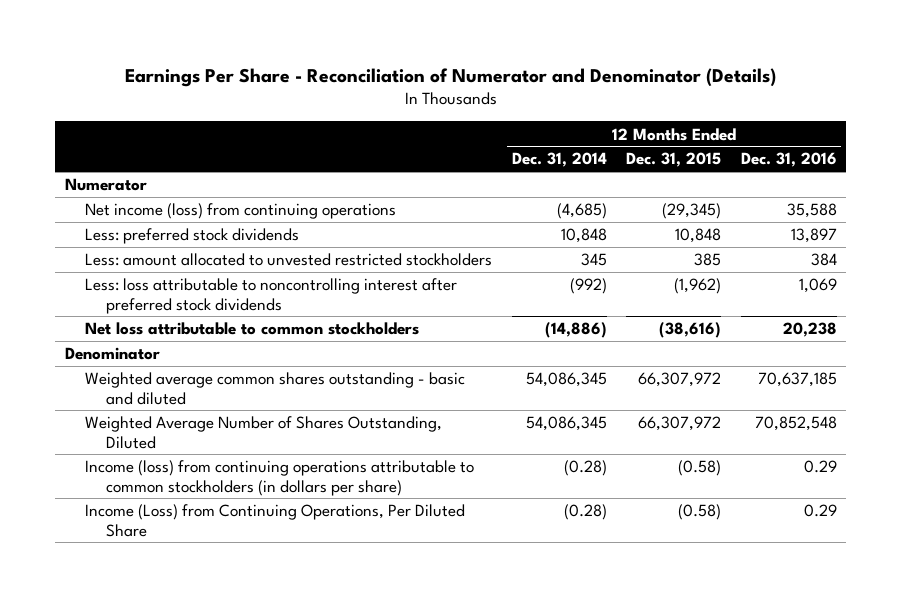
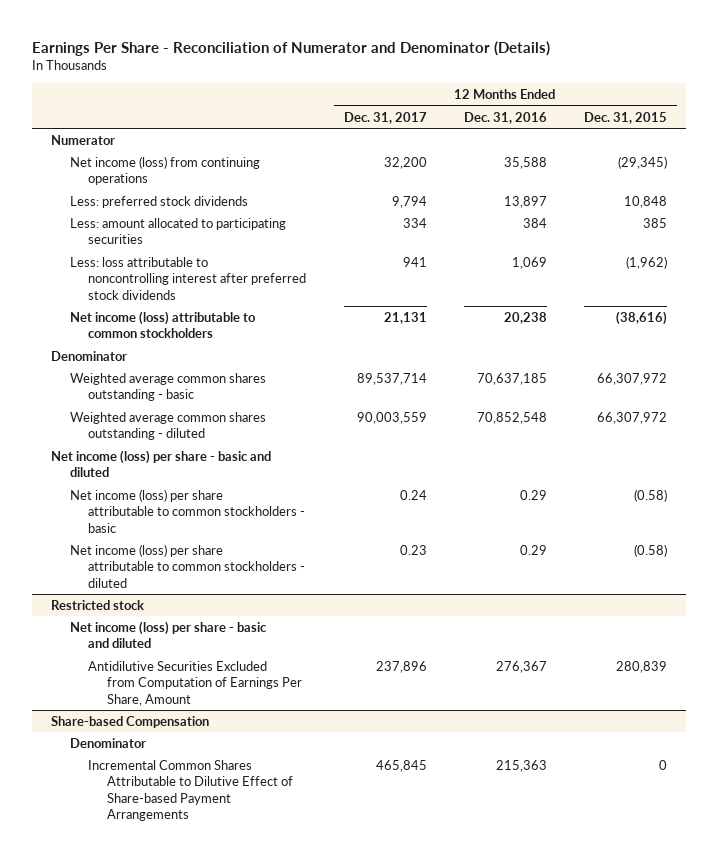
[511,152,607,168] Dec. 31, 2014 -> none
none -> [343,111,427,124] Dec. 31, 2017
[85,253,493,267] Less: amount allocated to unvested restricted stockholders -> [69,217,286,245] Less: amount allocated to participating securities
[85,322,420,336] Net loss attributable to common stockholders -> [69,310,256,339] Net income (loss) attributable to common stockholders
[85,372,466,405] Weighted average common shares outstanding - basic and diluted -> [69,372,266,402] Weighted average common shares outstanding - basic
[85,416,443,449] Weighted Average Number of Shares Outstanding, Diluted -> [69,411,266,441] Weighted average common shares outstanding - diluted
none -> [50,449,271,478] Net income (loss) per share - basic and diluted
[85,460,475,496] Income (loss) from continuing operations attributable to common stockholders (in dollars per share) -> [69,488,306,533] Net income (loss) per share attributable to common stockholders - basic
[85,504,466,537] Income (Loss) from Continuing Operations, Per Diluted Share -> [69,543,306,588] Net income (loss) per share attributable to common stockholders - diluted
none -> [50,599,144,610] Restricted stock
none -> [69,620,267,649] Net income (loss) per share - basic and diluted
none -> [88,660,302,706] Antidilutive Securities Excluded from Computation of Earnings Per Share, Amount
none -> [50,715,209,728] Share-based Compensation
none -> [69,737,146,748] Denominator
none -> [88,759,293,822] Incremental Common Shares Attributable to Dilutive Effect of Share-based Payment Arrangements

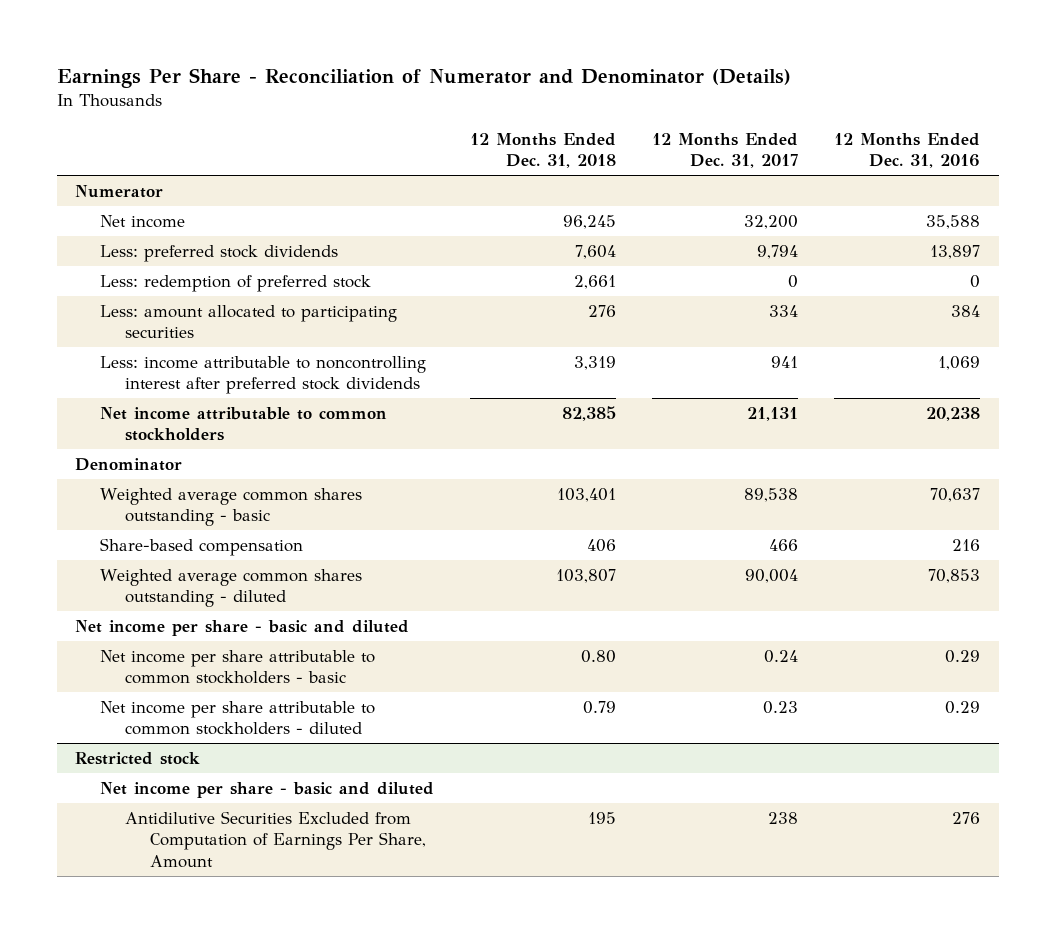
[584,111,668,124] Dec. 31, 2015 -> none
none -> [470,132,617,169] 12 Months Ended Dec. 31, 2018
[69,155,260,186] Net income (loss) from continuing operations -> [99,214,185,228] Net income
none -> [99,274,371,292] Less: redemption of preferred stock
[69,256,307,300] Less: loss attributable to noncontrolling interest after preferred stock dividends -> [99,355,426,395] Less: income attributable to noncontrolling interest after preferred stock dividends
[69,310,256,339] Net income (loss) attributable to common stockholders -> [99,406,387,442] Net income attributable to common stockholders
[356,372,427,385] 89,537,714 -> [744,487,799,502] 89,538
[476,372,547,385] 70,637,185 -> [930,487,981,502] 70,637
none -> [99,537,303,556] Share-based compensation
[356,411,427,424] 90,003,559 -> [745,568,799,583] 90,004
[476,411,547,424] 70,852,548 -> [928,568,981,583] 70,853
[50,449,271,478] Net income (loss) per share - basic and diluted -> [74,619,409,636] Net income per share - basic and diluted
[69,488,306,533] Net income (loss) per share attributable to common stockholders - basic -> [99,649,375,685] Net income per share attributable to common stockholders - basic
[69,543,306,588] Net income (loss) per share attributable to common stockholders - diluted -> [99,700,375,736] Net income per share attributable to common stockholders - diluted
[50,715,209,728] Share-based Compensation -> none
[69,737,146,748] Denominator -> none
[88,759,293,822] Incremental Common Shares Attributable to Dilutive Effect of Share-based Payment Arrangements -> none
[69,620,267,649] Net income (loss) per share - basic and diluted -> [99,781,434,798] Net income per share - basic and diluted
[375,660,427,673] 237,896 -> [768,811,799,824] 238
[495,660,547,673] 276,367 -> [952,811,981,824] 276

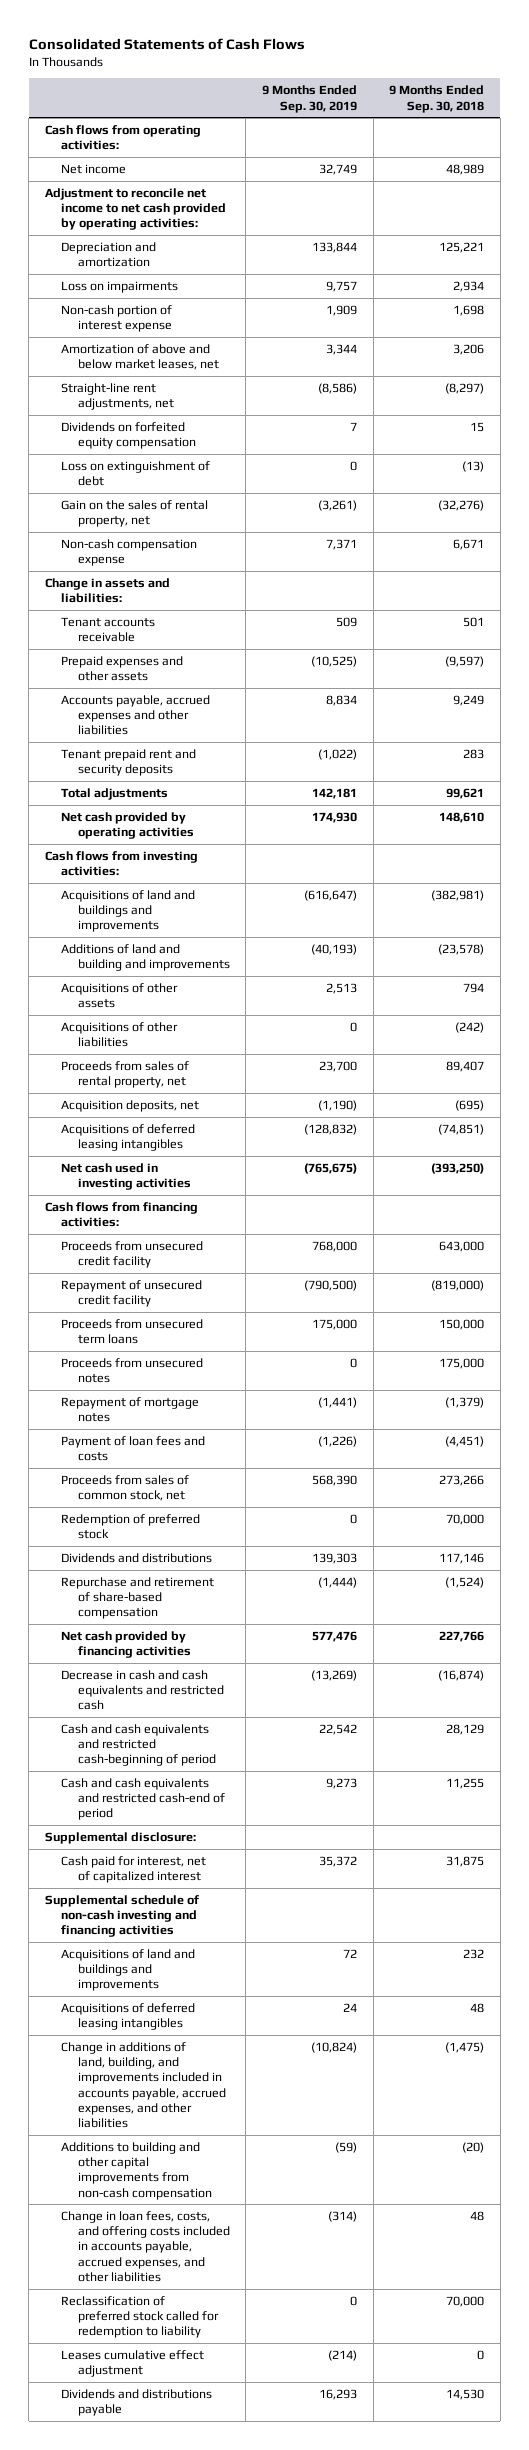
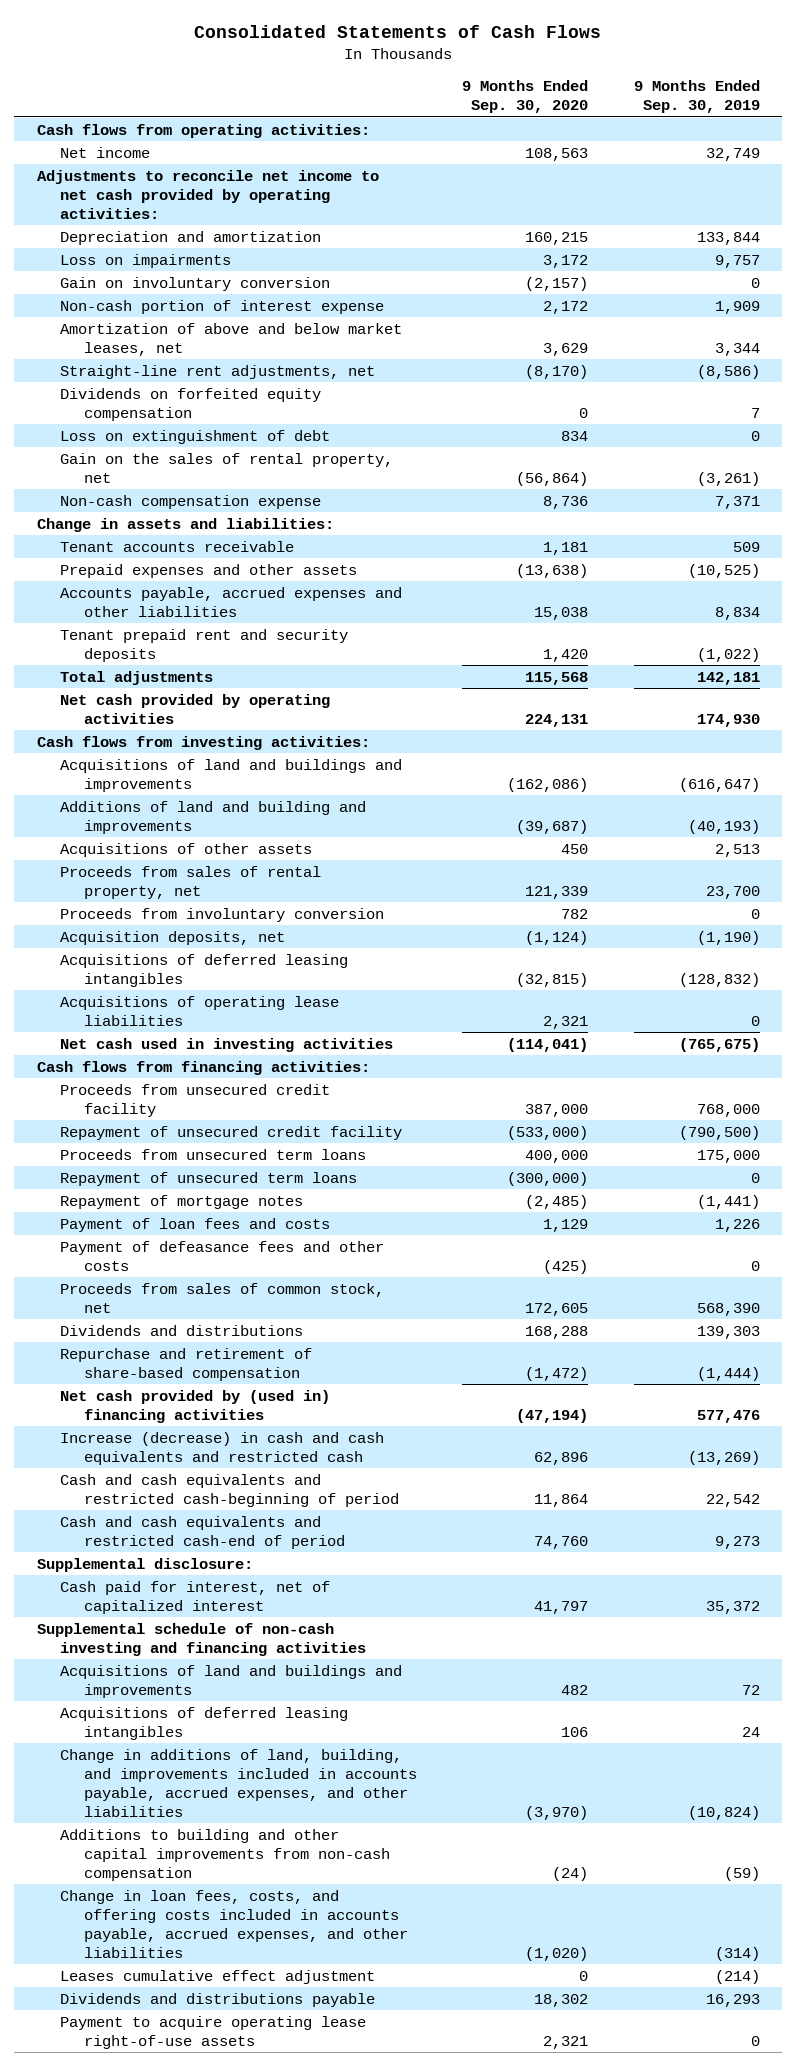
[389,85,485,113] 9 Months Ended Sep. 30, 2018 -> none
none -> [462,80,589,114] 9 Months Ended Sep. 30, 2020
[45,187,227,231] Adjustment to reconcile net income to net cash provided by operating activities: -> [36,169,379,219] Adjustments to reconcile net income to net cash provided by operating activities:
none -> [60,276,331,291] Gain on involuntary conversion
[61,1021,179,1048] Acquisitions of other liabilities -> none
none -> [60,907,385,922] Proceeds from involuntary conversion
none -> [60,995,340,1026] Acquisitions of operating lease liabilities
[61,1357,204,1384] Proceeds from unsecured notes -> none
none -> [60,1171,358,1186] Repayment of unsecured term loans
[318,1435,358,1447] (1,226) -> [714,1218,760,1232] 1,226
none -> [60,1240,385,1271] Payment of defeasance fees and other costs
[61,1513,201,1540] Redemption of preferred stock -> none
[61,1630,191,1659] Net cash provided by financing activities -> [60,1389,331,1423] Net cash provided by (used in) financing activities
[61,1669,224,1711] Decrease in cash and cash equivalents and restricted cash -> [60,1431,385,1465] Increase (decrease) in cash and cash equivalents and restricted cash
[61,2295,219,2339] Reclassification of preferred stock called for redemption to liability -> none
none -> [60,2015,367,2049] Payment to acquire operating lease right-of-use assets

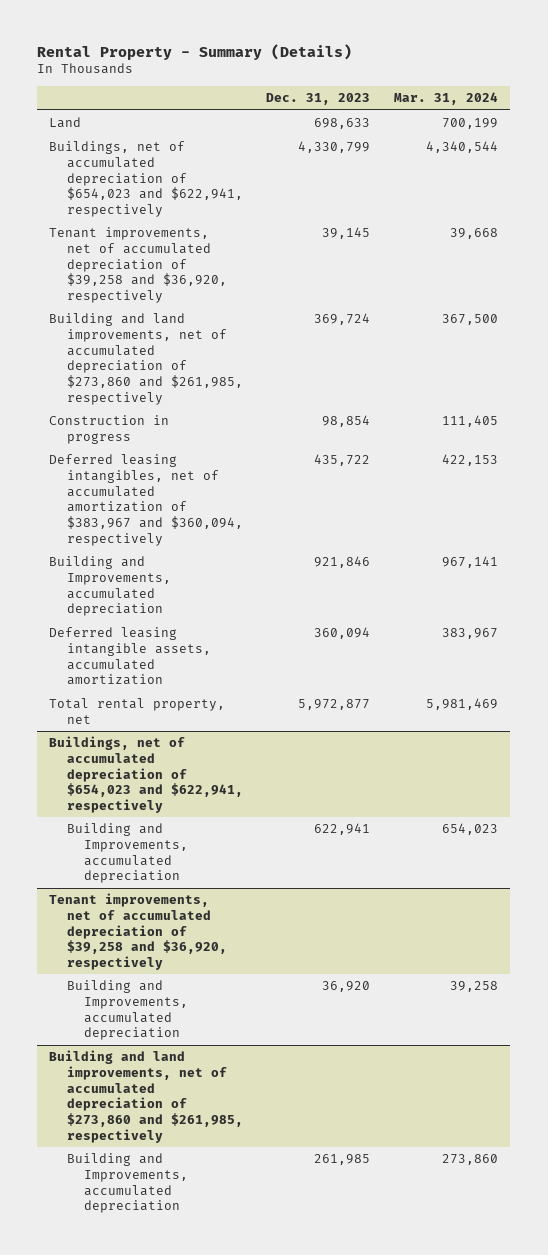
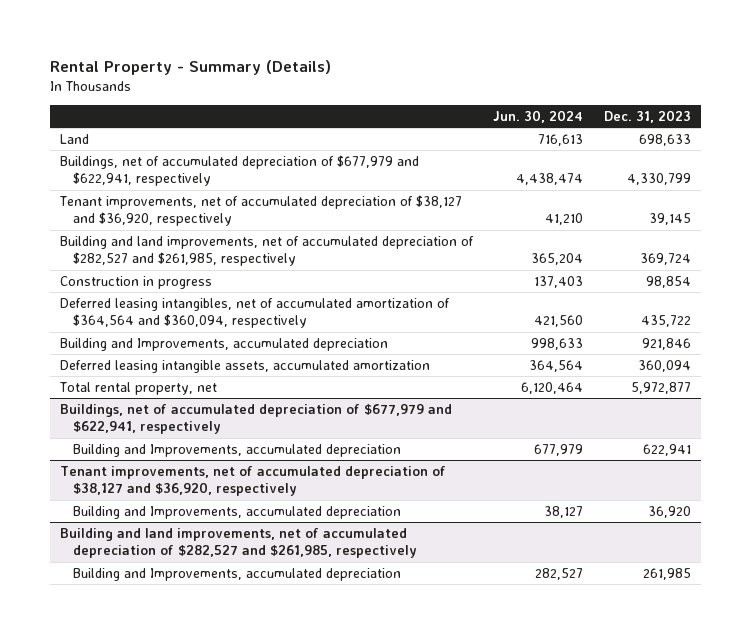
[394,92,499,106] Mar. 31, 2024 -> none
none -> [493,110,584,124] Jun. 30, 2024
[49,141,243,217] Buildings, net of accumulated depreciation of $654,023 and $622,941, respectively -> [59,155,419,187] Buildings, net of accumulated depreciation of $677,979 and $622,941, respectively
[49,227,227,303] Tenant improvements, net of accumulated depreciation of $39,258 and $36,920, respectively -> [58,195,462,227] Tenant improvements, net of accumulated depreciation of $38,127 and $36,920, respectively
[49,313,243,405] Building and land improvements, net of accumulated depreciation of $273,860 and $261,985, respectively -> [59,236,474,267] Building and land improvements, net of accumulated depreciation of $282,527 and $261,985, respectively
[49,454,243,546] Deferred leasing intangibles, net of accumulated amortization of $383,967 and $360,094, respectively -> [59,298,450,329] Deferred leasing intangibles, net of accumulated amortization of $364,564 and $360,094, respectively
[49,736,243,813] Buildings, net of accumulated depreciation of $654,023 and $622,941, respectively -> [59,404,452,435] Buildings, net of accumulated depreciation of $677,979 and $622,941, respectively
[49,893,227,970] Tenant improvements, net of accumulated depreciation of $39,258 and $36,920, respectively -> [59,466,446,497] Tenant improvements, net of accumulated depreciation of $38,127 and $36,920, respectively
[49,1050,243,1143] Building and land improvements, net of accumulated depreciation of $273,860 and $261,985, respectively -> [59,528,418,559] Building and land improvements, net of accumulated depreciation of $282,527 and $261,985, respectively

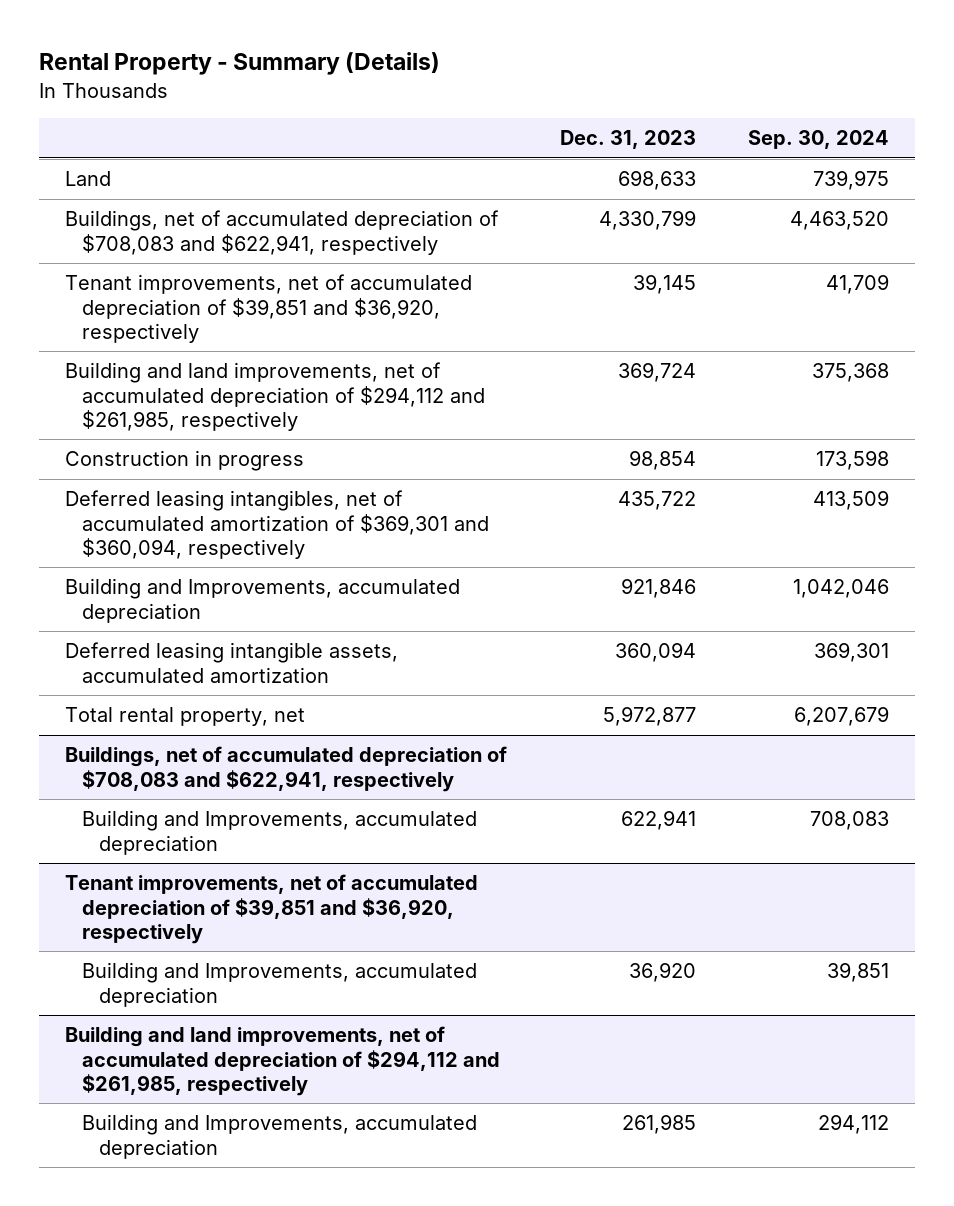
[493,110,584,124] Jun. 30, 2024 -> none
none -> [748,130,890,150] Sep. 30, 2024
[59,155,419,187] Buildings, net of accumulated depreciation of $677,979 and $622,941, respectively -> [65,210,500,255] Buildings, net of accumulated depreciation of $708,083 and $622,941, respectively
[58,195,462,227] Tenant improvements, net of accumulated depreciation of $38,127 and $36,920, respectively -> [65,274,473,343] Tenant improvements, net of accumulated depreciation of $39,851 and $36,920, respectively
[59,236,474,267] Building and land improvements, net of accumulated depreciation of $282,527 and $261,985, respectively -> [65,362,486,431] Building and land improvements, net of accumulated depreciation of $294,112 and $261,985, respectively
[59,298,450,329] Deferred leasing intangibles, net of accumulated amortization of $364,564 and $360,094, respectively -> [65,490,490,559] Deferred leasing intangibles, net of accumulated amortization of $369,301 and $360,094, respectively
[59,404,452,435] Buildings, net of accumulated depreciation of $677,979 and $622,941, respectively -> [65,746,508,792] Buildings, net of accumulated depreciation of $708,083 and $622,941, respectively
[59,466,446,497] Tenant improvements, net of accumulated depreciation of $38,127 and $36,920, respectively -> [65,874,479,944] Tenant improvements, net of accumulated depreciation of $39,851 and $36,920, respectively
[59,528,418,559] Building and land improvements, net of accumulated depreciation of $282,527 and $261,985, respectively -> [65,1026,501,1096] Building and land improvements, net of accumulated depreciation of $294,112 and $261,985, respectively

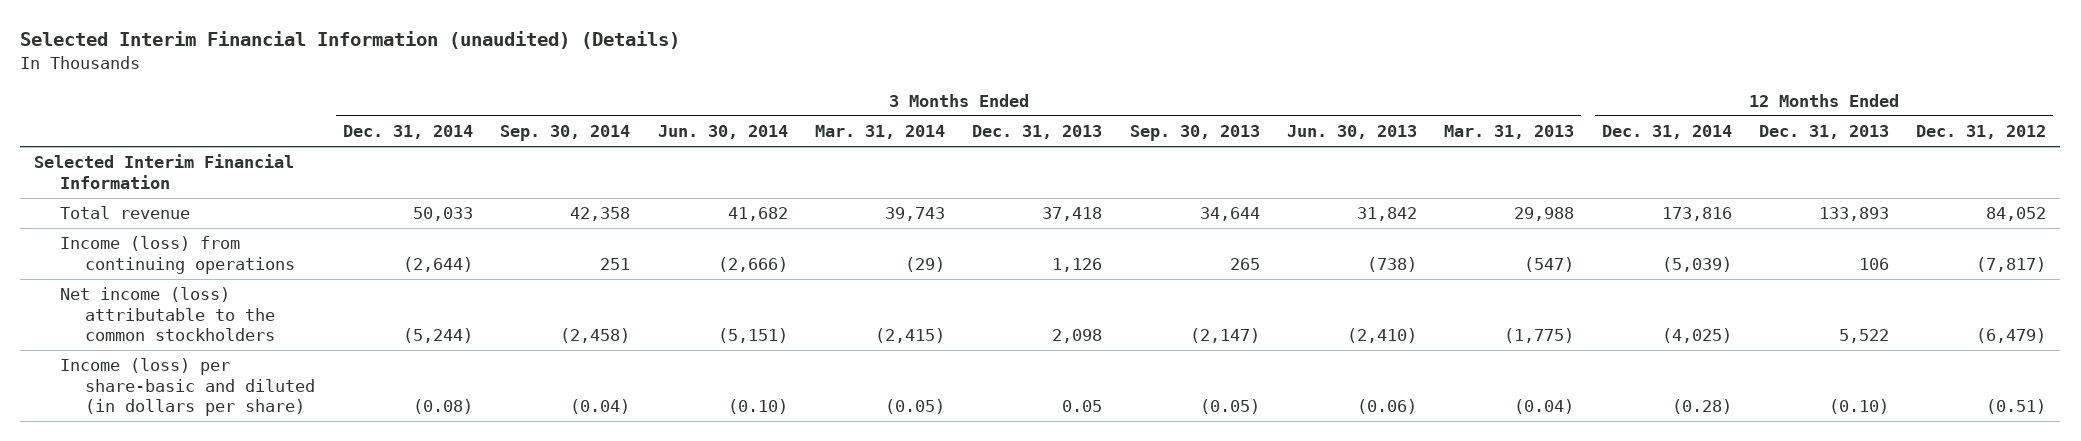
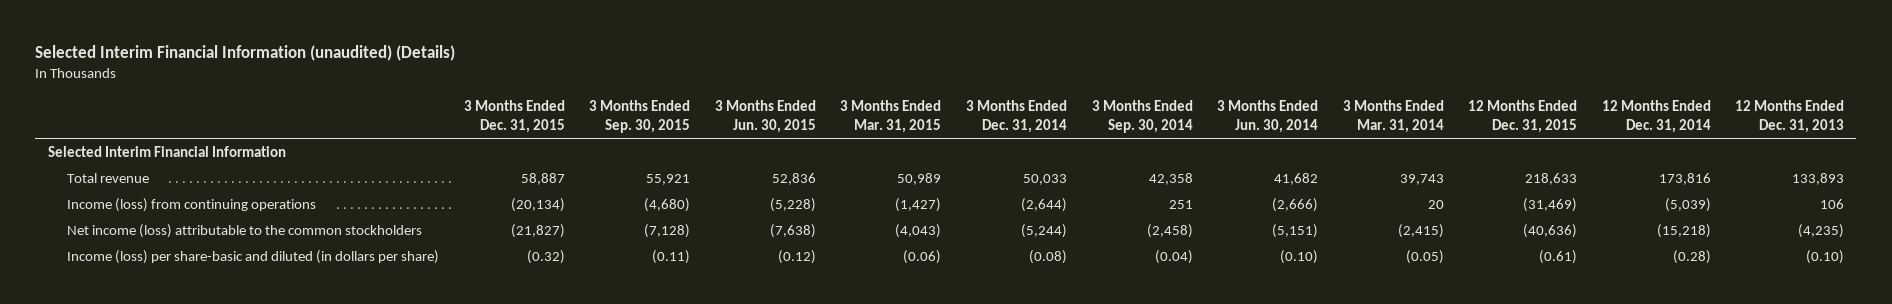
[972,125,1103,140] Dec. 31, 2013 -> none
[1129,125,1260,142] Sep. 30, 2013 -> none
[1287,125,1418,140] Jun. 30, 2013 -> none
[1444,125,1575,140] Mar. 31, 2013 -> none
[1916,125,2047,140] Dec. 31, 2012 -> none
none -> [463,99,565,134] 3 Months Ended Dec. 31, 2015
none -> [589,99,691,134] 3 Months Ended Sep. 30, 2015
none -> [714,99,816,134] 3 Months Ended Jun. 30, 2015
none -> [840,99,942,134] 3 Months Ended Mar. 31, 2015
none -> [1468,99,1578,134] 12 Months Ended Dec. 31, 2015
[904,256,945,272] (29) -> [1427,199,1444,209] 20
[1661,328,1732,344] (4,025) -> [1656,223,1711,238] (15,218)
[1839,329,1890,344] 5,522 -> [1798,223,1845,238] (4,235)

